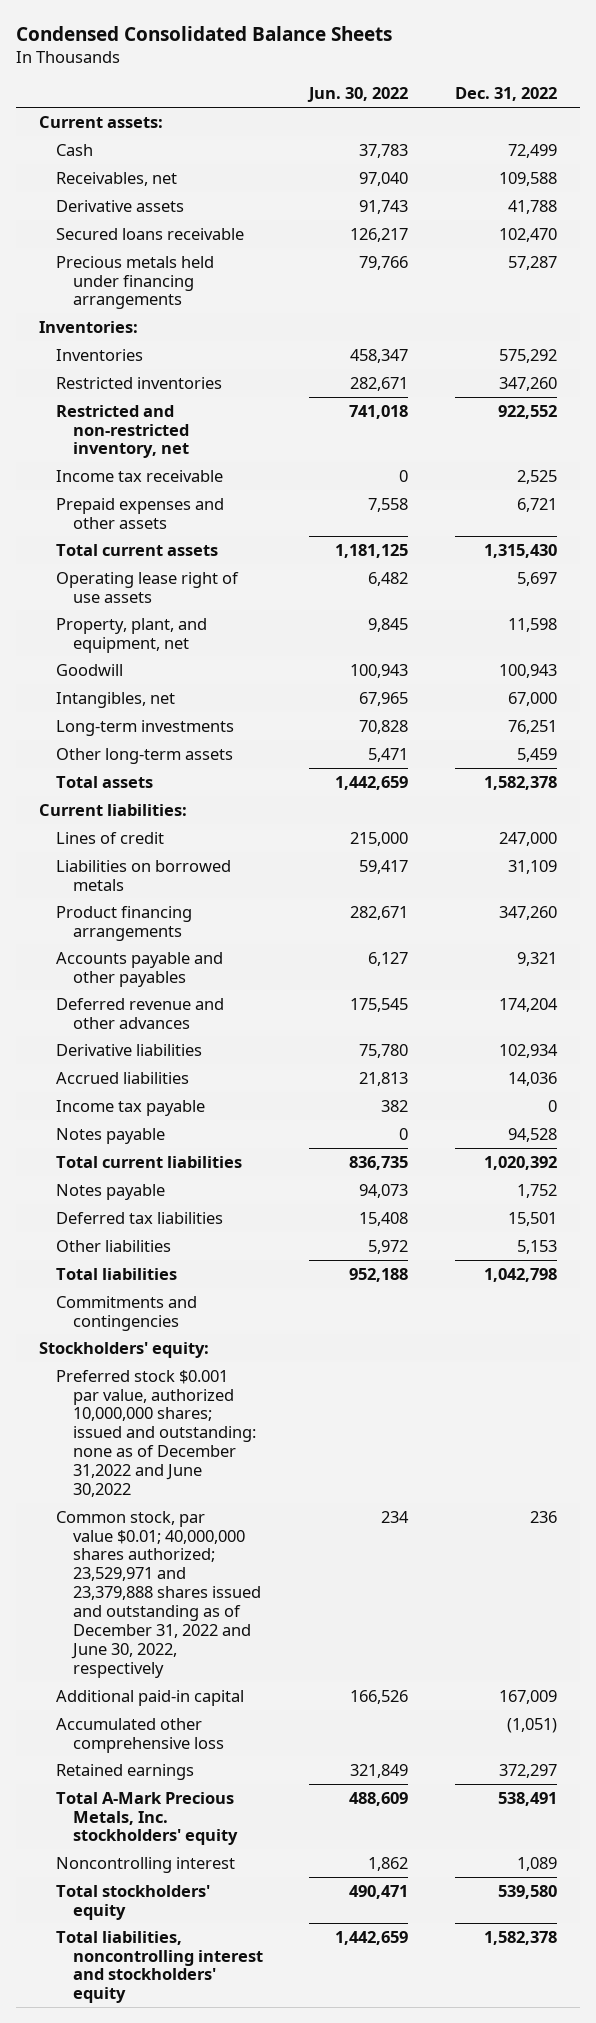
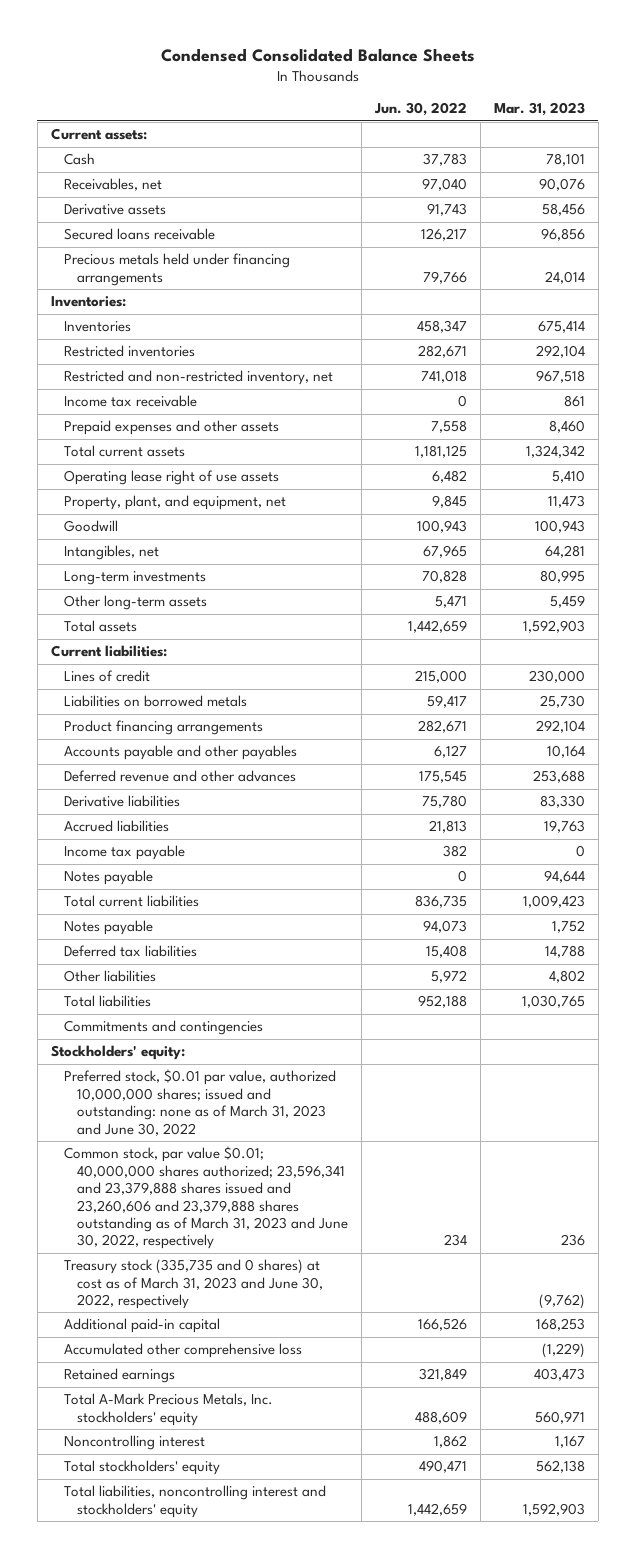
[454,87,557,102] Dec. 31, 2022 -> none
none -> [493,102,585,117] Mar. 31, 2023
[55,1369,256,1497] Preferred stock $0.001 par value, authorized 10,000,000 shares; issued and outstanding: none as of December 31,2022 and June 30,2022 -> [63,1069,336,1136] Preferred stock, $0.01 par value, authorized 10,000,000 shares; issued and outstanding: none as of March 31, 2023 and June 30, 2022
[55,1510,261,1678] Common stock, par value $0.01; 40,000,000 shares authorized; 23,529,971 and 23,379,888 shares issued and outstanding as of December 31, 2022 and June 30, 2022, respectively -> [63,1146,348,1250] Common stock, par value $0.01; 40,000,000 shares authorized; 23,596,341 and 23,379,888 shares issued and 23,260,606 and 23,379,888 shares outstanding as of March 31, 2023 and June 30, 2022, respectively
none -> [63,1259,323,1310] Treasury stock (335,735 and 0 shares) at cost as of March 31, 2023 and June 30, 2022, respectively

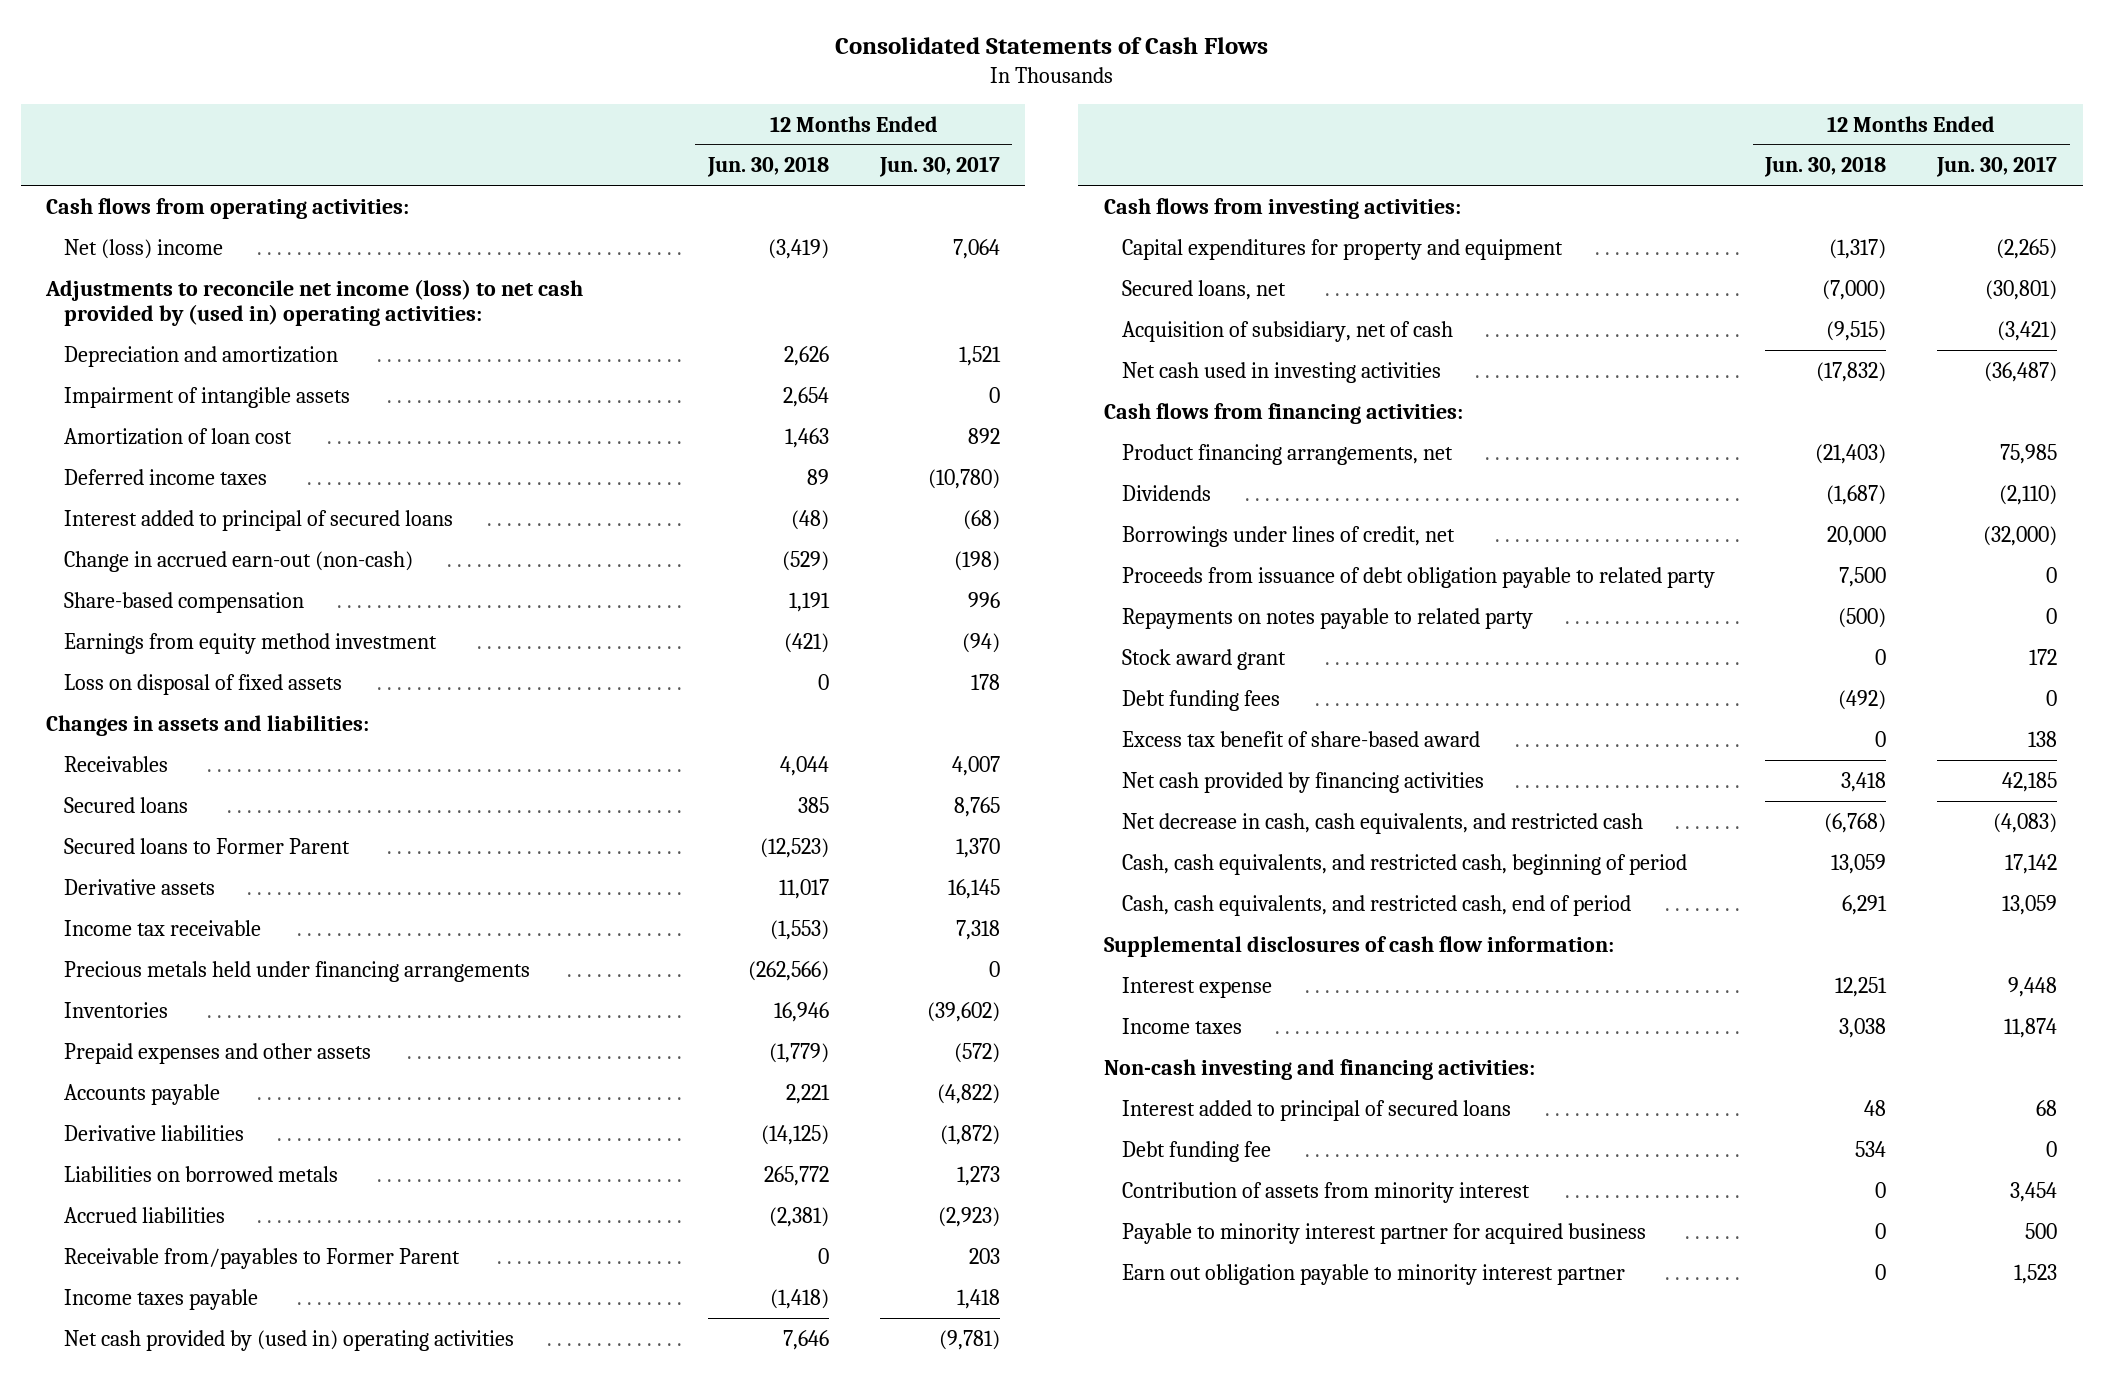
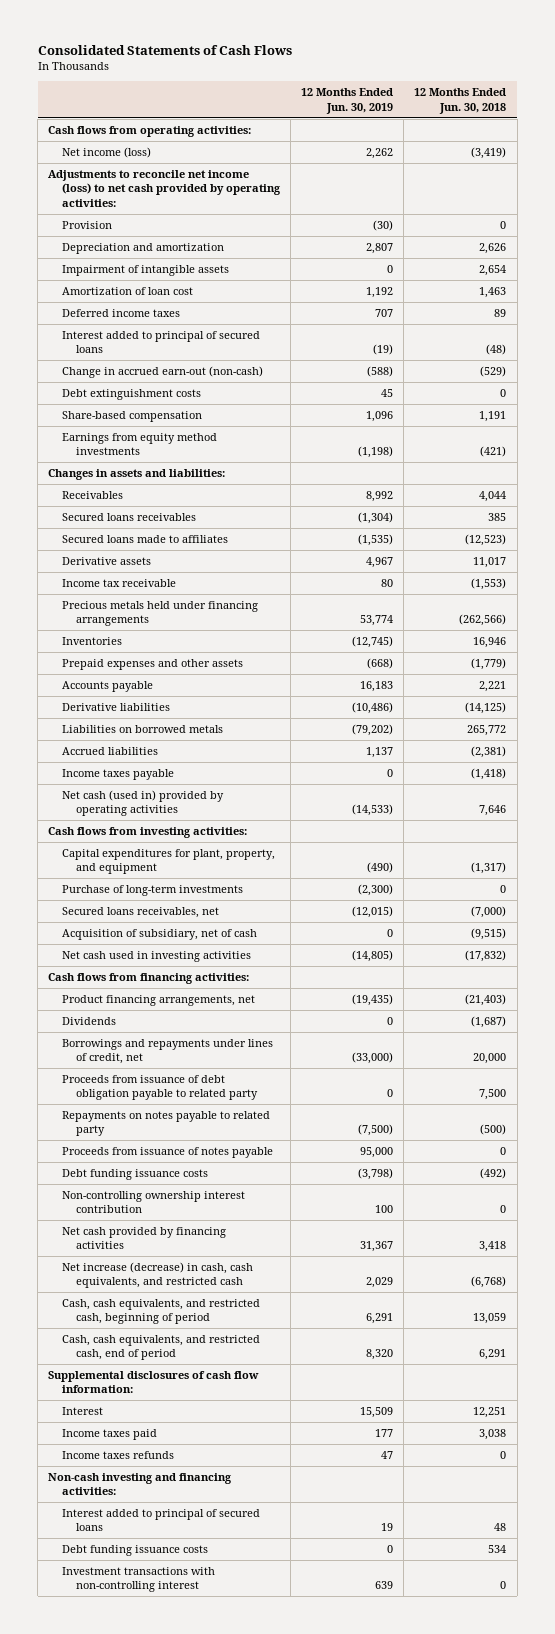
[878,156,1000,178] Jun. 30, 2017 -> none
none -> [301,88,394,114] 12 Months Ended Jun. 30, 2019
[63,238,223,259] Net (loss) income -> [62,147,152,159] Net income (loss)
[45,278,584,326] Adjustments to reconcile net income (loss) to net cash provided by (used in) operating activities: -> [48,170,282,207] Adjustments to reconcile net income (loss) to net cash provided by operating activities:
none -> [62,221,113,230] Provision
none -> [62,389,202,401] Debt extinguishment costs
[63,673,342,695] Loss on disposal of fixed assets -> none
[63,632,437,654] Earnings from equity method investment -> [62,433,218,456] Earnings from equity method investments
[63,796,188,813] Secured loans -> [62,513,197,522] Secured loans receivables
[63,837,350,854] Secured loans to Former Parent -> [62,535,229,544] Secured loans made to affiliates
[63,1247,460,1269] Receivable from/payables to Former Parent -> none
[63,1329,514,1351] Net cash provided by (used in) operating activities -> [62,790,225,817] Net cash (used in) provided by operating activities
[1121,238,1563,260] Capital expenditures for property and equipment -> [62,849,276,875] Capital expenditures for plant, property, and equipment
none -> [62,885,244,897] Purchase of long-term investments
[1121,279,1286,300] Secured loans, net -> [62,907,220,919] Secured loans receivables, net
[1121,525,1455,547] Borrowings under lines of credit, net -> [62,1039,274,1065] Borrowings and repayments under lines of credit, net
[1121,648,1286,670] Stock award grant -> none
[1121,730,1480,747] Excess tax benefit of share-based award -> none
none -> [62,1147,274,1159] Proceeds from issuance of notes payable
[1121,689,1280,711] Debt funding fees -> [62,1169,209,1181] Debt funding issuance costs
none -> [62,1191,246,1214] Non-controlling ownership interest contribution
[1121,812,1643,834] Net decrease in cash, cash equivalents, and restricted cash -> [62,1262,254,1289] Net increase (decrease) in cash, cash equivalents, and restricted cash
[1121,976,1272,998] Interest expense -> [62,1407,104,1416] Interest
[1121,1017,1242,1034] Income taxes -> [62,1429,158,1441] Income taxes paid
none -> [62,1451,175,1460] Income taxes refunds
[1121,1181,1530,1203] Contribution of assets from minority interest -> none
[1121,1222,1646,1244] Payable to minority interest partner for acquired business -> none
[1121,1263,1625,1285] Earn out obligation payable to minority interest partner -> none
[1121,1140,1271,1162] Debt funding fee -> [62,1545,209,1557] Debt funding issuance costs
none -> [62,1567,216,1593] Investment transactions with non-controlling interest

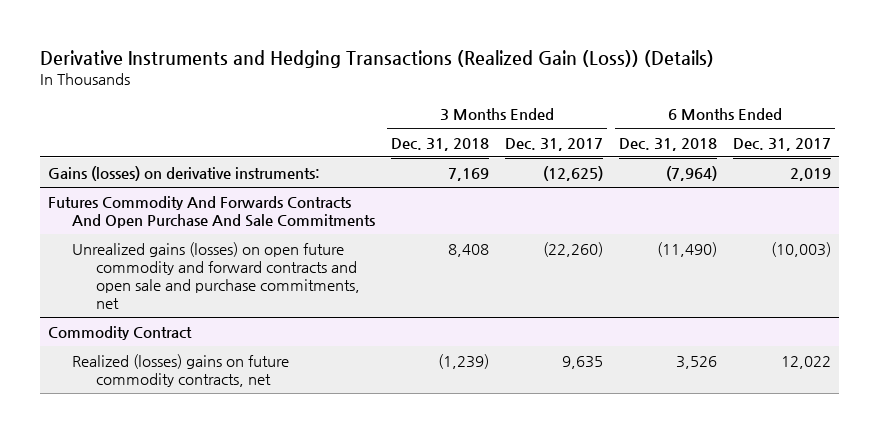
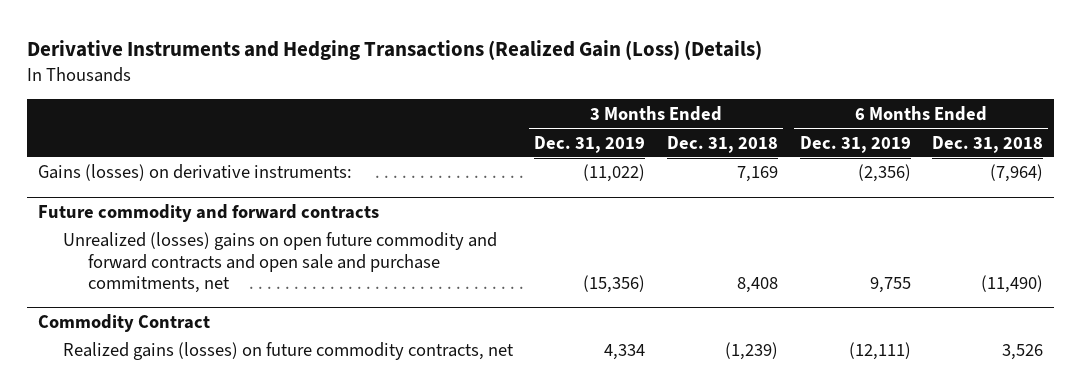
[40,49,715,68] Derivative Instruments and Hedging Transactions (Realized Gain (Loss)) (Details) -> [27,40,763,61] Derivative Instruments and Hedging Transactions (Realized Gain (Loss) (Details)
[504,137,603,151] Dec. 31, 2017 -> none
[732,137,831,151] Dec. 31, 2017 -> none
none -> [534,135,646,153] Dec. 31, 2019
none -> [799,135,911,153] Dec. 31, 2019
[48,195,376,228] Futures Commodity And Forwards Contracts And Open Purchase And Sale Commitments -> [38,204,380,223] Future commodity and forward contracts
[72,241,360,310] Unrealized gains (losses) on open future commodity and forward contracts and open sale and purchase commitments, net -> [62,232,497,293] Unrealized (losses) gains on open future commodity and forward contracts and open sale and purchase commitments, net
[72,353,290,387] Realized (losses) gains on future commodity contracts, net -> [62,342,514,361] Realized gains (losses) on future commodity contracts, net

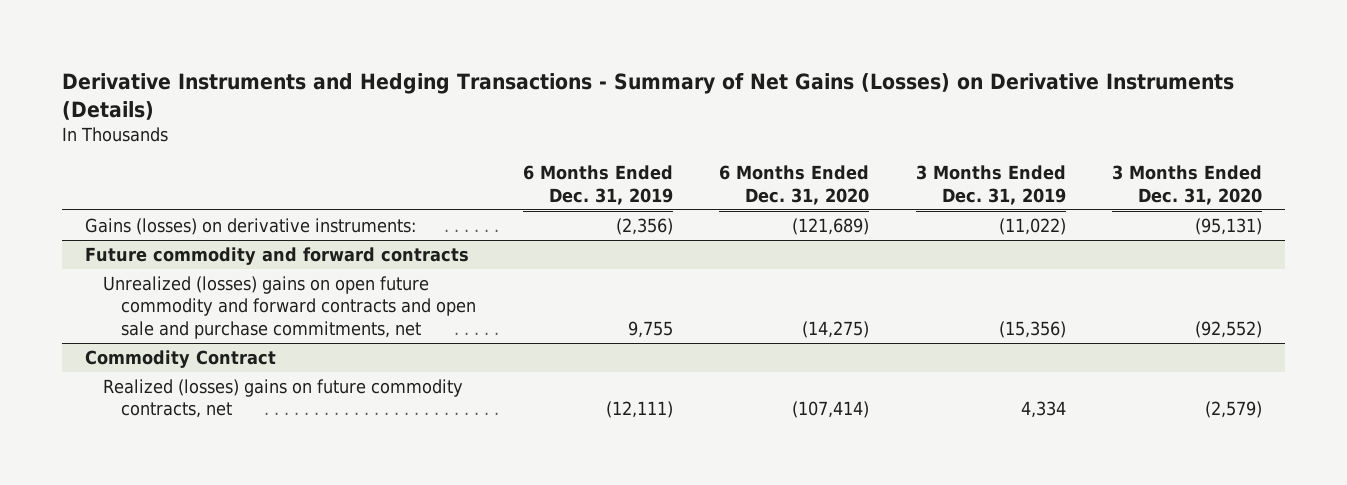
[27,40,763,61] Derivative Instruments and Hedging Transactions (Realized Gain (Loss) (Details) -> [61,73,1234,120] Derivative Instruments and Hedging Transactions - Summary of Net Gains (Losses) on Derivative Instruments (Details)
[666,135,778,153] Dec. 31, 2018 -> none
[932,135,1044,153] Dec. 31, 2018 -> none
none -> [719,165,870,205] 6 Months Ended Dec. 31, 2020
none -> [1112,165,1263,205] 3 Months Ended Dec. 31, 2020
[62,342,514,361] Realized gains (losses) on future commodity contracts, net -> [103,378,464,419] Realized (losses) gains on future commodity contracts, net

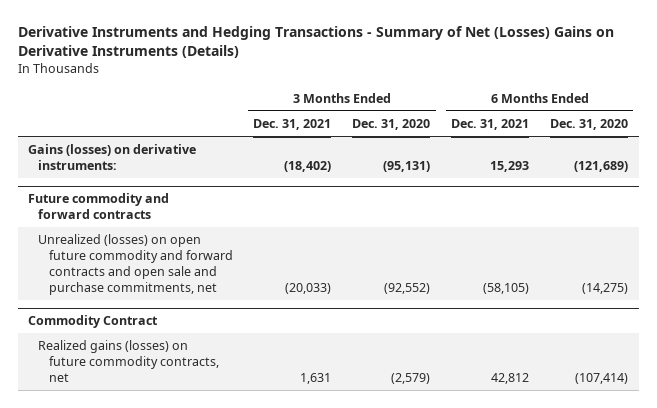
[61,73,1234,120] Derivative Instruments and Hedging Transactions - Summary of Net Gains (Losses) on Derivative Instruments (Details) -> [17,26,614,59] Derivative Instruments and Hedging Transactions - Summary of Net (Losses) Gains on Derivative Instruments (Details)
[522,165,673,205] 6 Months Ended Dec. 31, 2019 -> none
[915,165,1066,205] 3 Months Ended Dec. 31, 2019 -> none
none -> [253,118,332,130] Dec. 31, 2021
none -> [451,118,530,130] Dec. 31, 2021
[103,275,477,340] Unrealized (losses) gains on open future commodity and forward contracts and open sale and purchase commitments, net -> [38,234,233,296] Unrealized (losses) on open future commodity and forward contracts and open sale and purchase commitments, net
[103,378,464,419] Realized (losses) gains on future commodity contracts, net -> [38,340,219,383] Realized gains (losses) on future commodity contracts, net

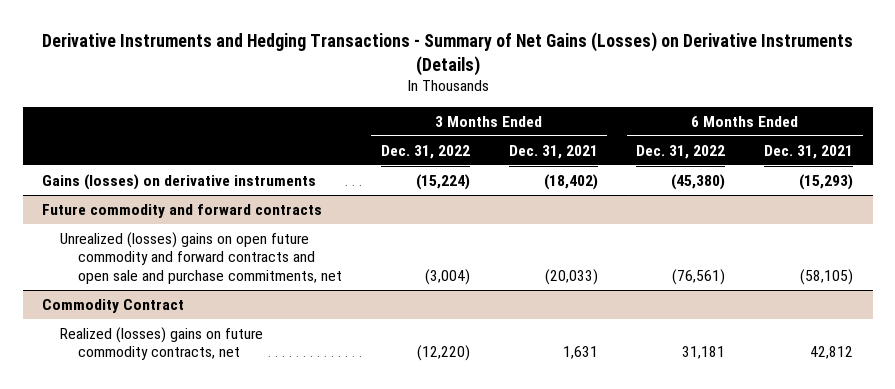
[17,26,614,59] Derivative Instruments and Hedging Transactions - Summary of Net (Losses) Gains on Derivative Instruments (Details) -> [41,31,853,76] Derivative Instruments and Hedging Transactions - Summary of Net Gains (Losses) on Derivative Instruments (Details)
[352,118,431,130] Dec. 31, 2020 -> none
[550,118,629,130] Dec. 31, 2020 -> none
none -> [381,144,471,159] Dec. 31, 2022
none -> [636,144,726,159] Dec. 31, 2022
[28,144,197,171] Gains (losses) on derivative instruments: -> [42,173,317,190] Gains (losses) on derivative instruments
[490,161,530,173] 15,293 -> [799,173,854,190] (15,293)
[38,234,233,296] Unrealized (losses) on open future commodity and forward contracts and open sale and purchase commitments, net -> [60,231,343,284] Unrealized (losses) gains on open future commodity and forward contracts and open sale and purchase commitments, net
[38,340,219,383] Realized gains (losses) on future commodity contracts, net -> [60,326,264,361] Realized (losses) gains on future commodity contracts, net

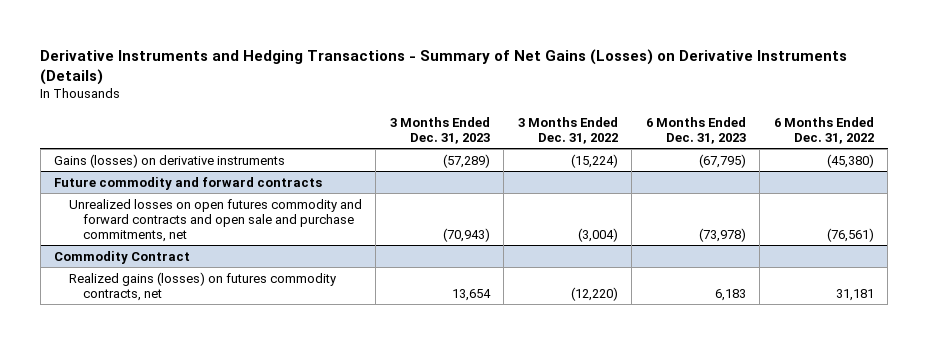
[508,144,598,159] Dec. 31, 2021 -> none
[764,144,854,159] Dec. 31, 2021 -> none
none -> [389,116,490,144] 3 Months Ended Dec. 31, 2023
none -> [645,116,746,144] 6 Months Ended Dec. 31, 2023
[60,231,343,284] Unrealized (losses) gains on open future commodity and forward contracts and open sale and purchase commitments, net -> [68,198,362,243] Unrealized losses on open futures commodity and forward contracts and open sale and purchase commitments, net
[60,326,264,361] Realized (losses) gains on future commodity contracts, net -> [68,271,336,301] Realized gains (losses) on futures commodity contracts, net

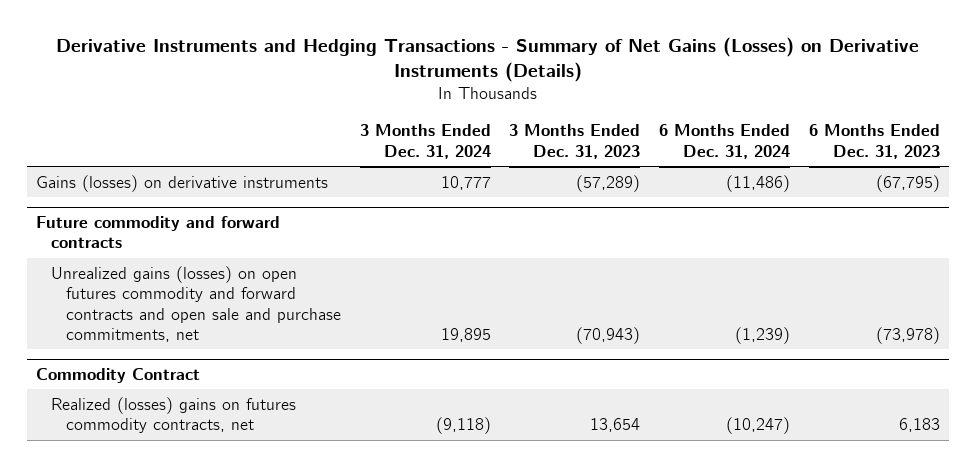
[517,116,618,144] 3 Months Ended Dec. 31, 2022 -> none
[773,116,874,144] 6 Months Ended Dec. 31, 2022 -> none
none -> [359,124,491,159] 3 Months Ended Dec. 31, 2024
none -> [659,124,791,159] 6 Months Ended Dec. 31, 2024
[68,198,362,243] Unrealized losses on open futures commodity and forward contracts and open sale and purchase commitments, net -> [51,265,341,342] Unrealized gains (losses) on open futures commodity and forward contracts and open sale and purchase commitments, net
[68,271,336,301] Realized gains (losses) on futures commodity contracts, net -> [51,396,297,434] Realized (losses) gains on futures commodity contracts, net

